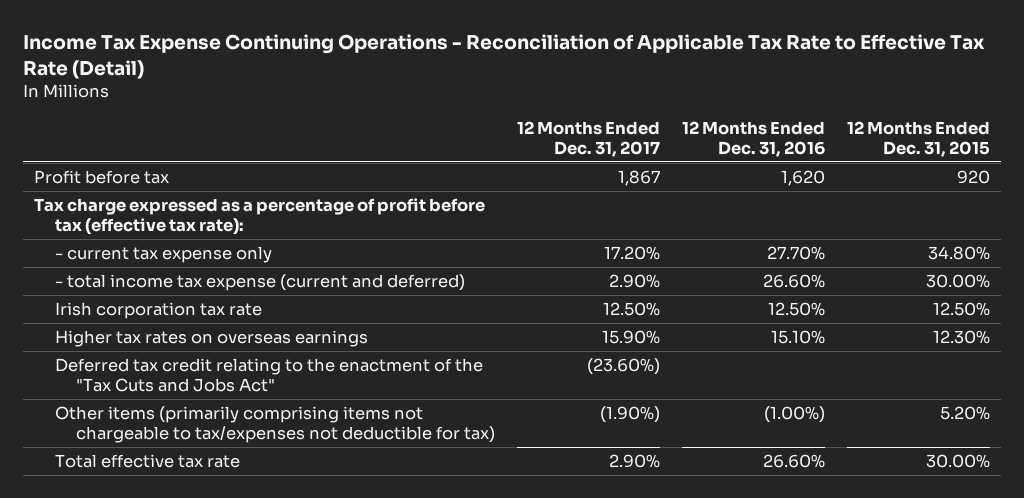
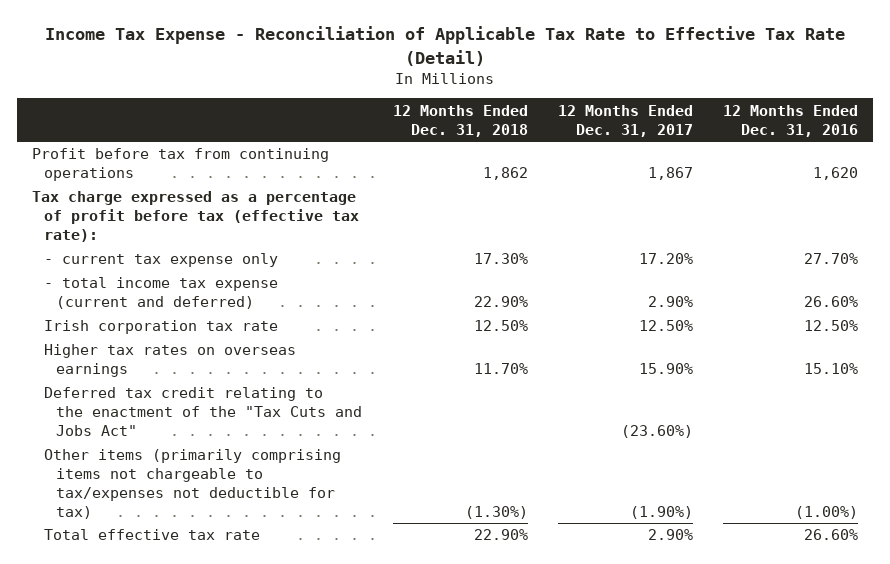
[23,33,986,79] Income Tax Expense Continuing Operations - Reconciliation of Applicable Tax Rate to Effective Tax Rate (Detail) -> [45,26,846,66] Income Tax Expense - Reconciliation of Applicable Tax Rate to Effective Tax Rate (Detail)
[846,121,990,157] 12 Months Ended Dec. 31, 2015 -> none
none -> [392,104,528,137] 12 Months Ended Dec. 31, 2018
[34,170,170,185] Profit before tax -> [32,148,330,182] Profit before tax from continuing operations

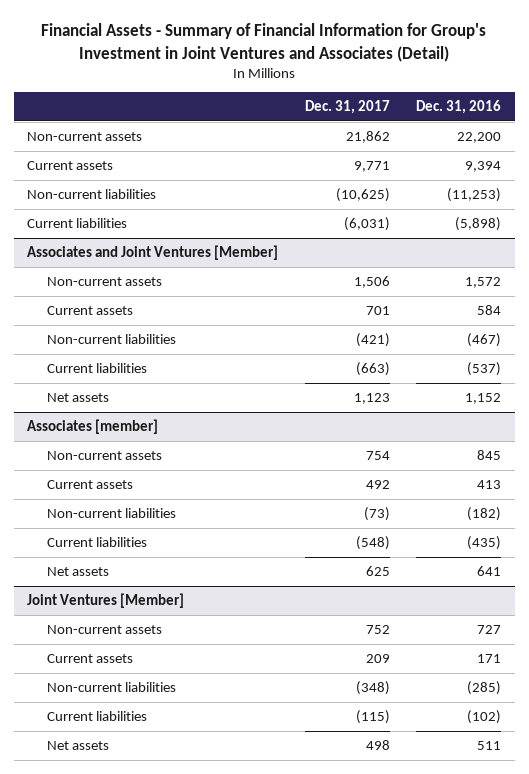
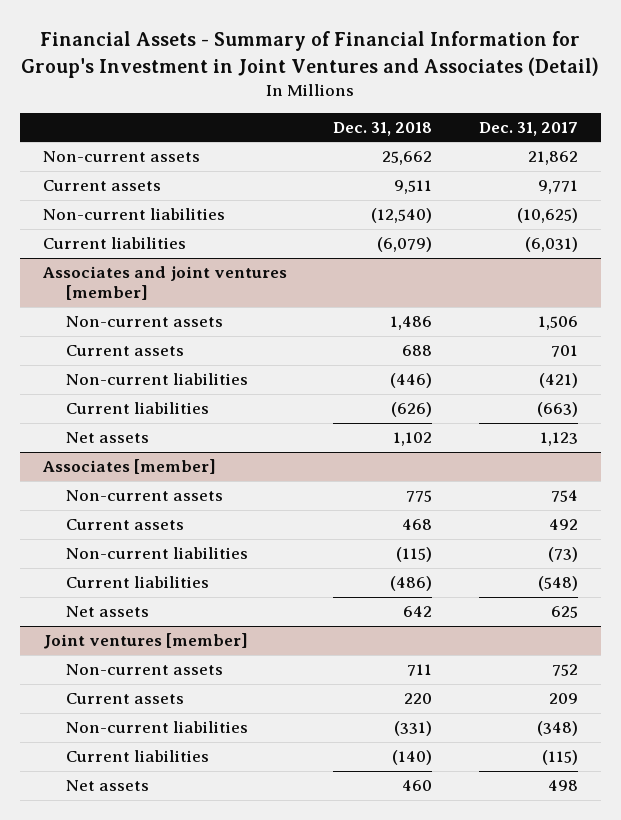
[416,100,502,115] Dec. 31, 2016 -> none
none -> [333,121,433,136] Dec. 31, 2018
[27,244,279,260] Associates and Joint Ventures [Member] -> [41,266,287,301] Associates and joint ventures [member]
[27,592,185,608] Joint Ventures [Member] -> [42,633,248,650] Joint ventures [member]

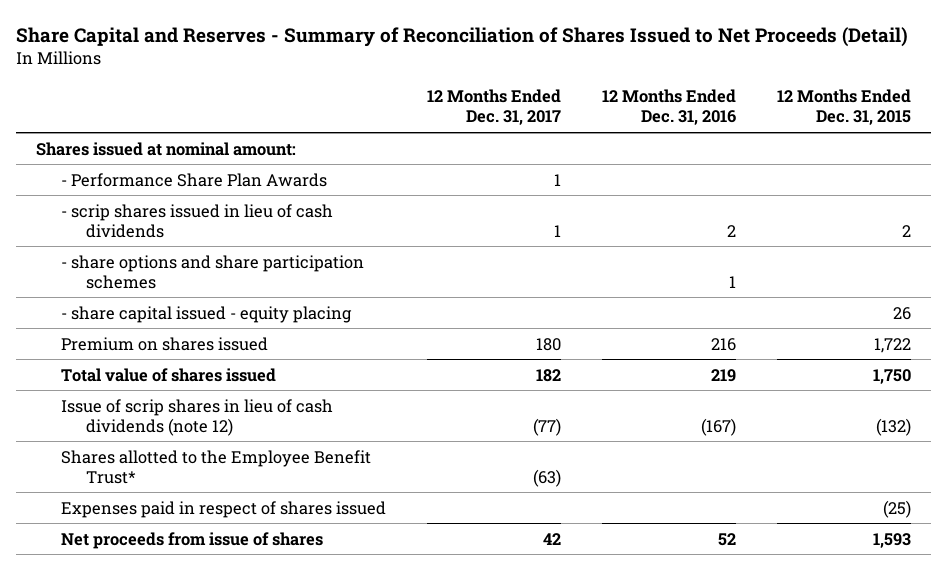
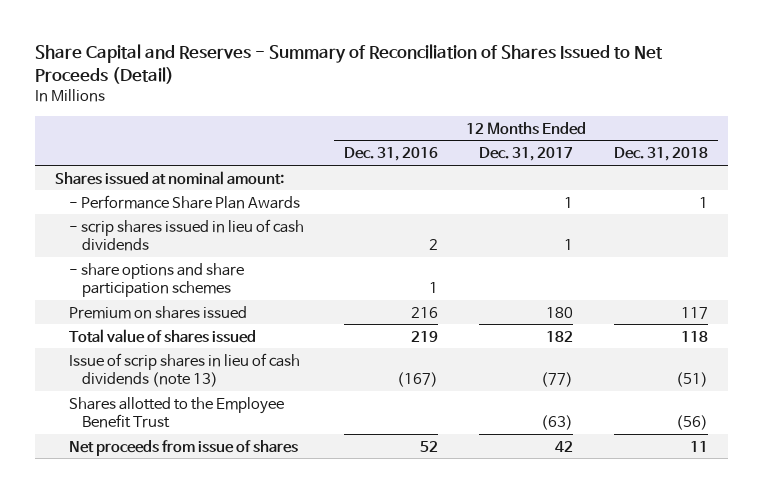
[776,89,911,126] 12 Months Ended Dec. 31, 2015 -> none
none -> [613,147,708,162] Dec. 31, 2018
[60,305,352,323] - share capital issued - equity placing -> none
[60,500,386,518] Expenses paid in respect of shares issued -> none
[60,398,333,436] Issue of scrip shares in lieu of cash dividends (note 12) -> [68,352,300,387] Issue of scrip shares in lieu of cash dividends (note 13)
[60,449,371,484] Shares allotted to the Employee Benefit Trust* -> [68,396,284,428] Shares allotted to the Employee Benefit Trust

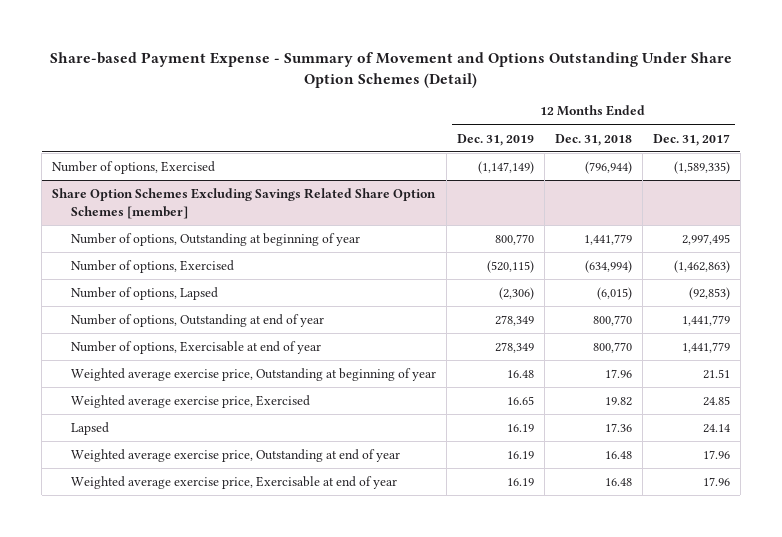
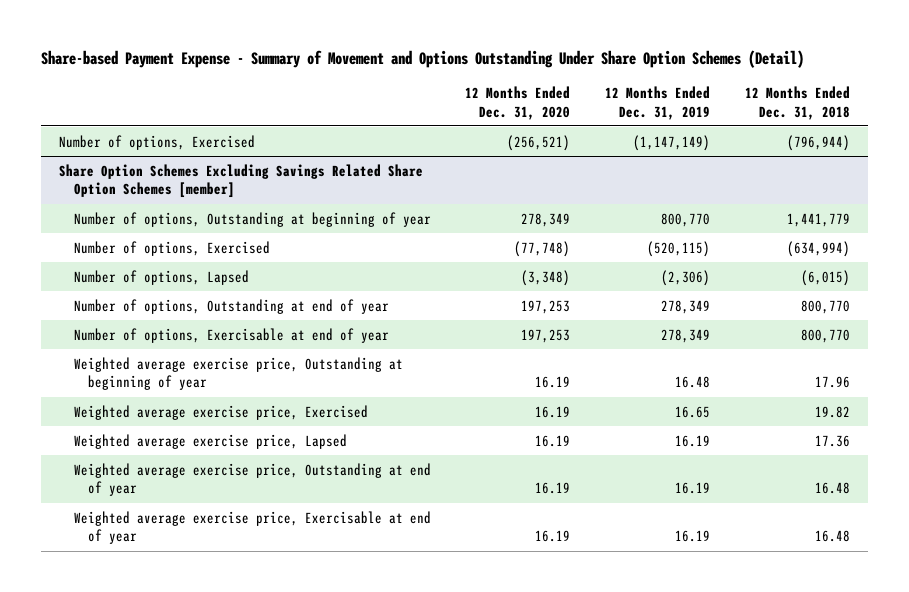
[652,133,730,146] Dec. 31, 2017 -> none
none -> [465,85,571,120] 12 Months Ended Dec. 31, 2020
[70,421,109,435] Lapsed -> [73,433,347,449] Weighted average exercise price, Lapsed

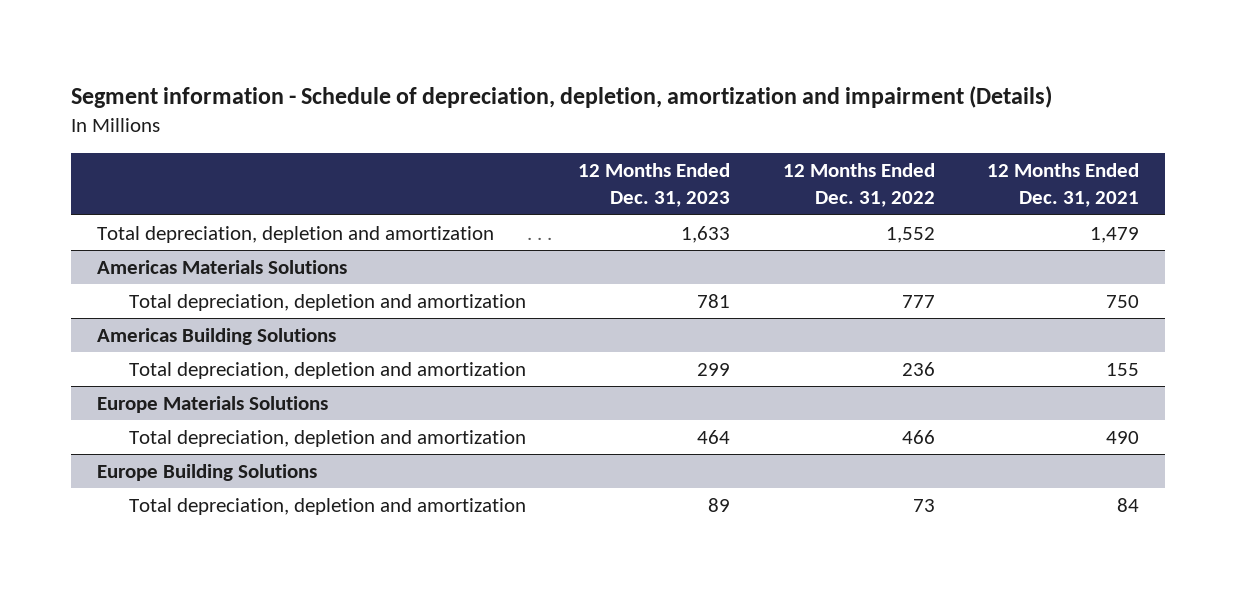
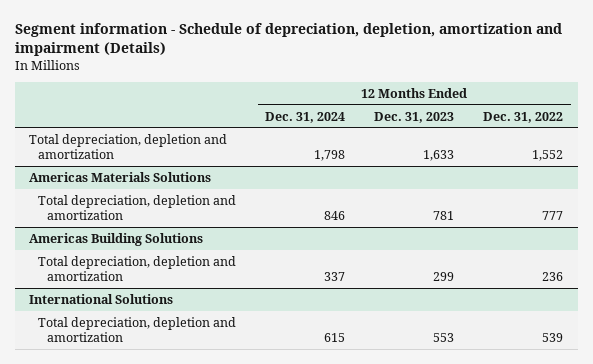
[986,163,1139,208] 12 Months Ended Dec. 31, 2021 -> none
none -> [265,111,346,123] Dec. 31, 2024
[97,396,329,414] Europe Materials Solutions -> none
[97,464,318,482] Europe Building Solutions -> none
[128,498,526,516] Total depreciation, depletion and amortization -> none
none -> [29,293,174,304] International Solutions
[697,430,731,445] 464 -> [433,332,455,342] 553
[901,430,935,445] 466 -> [542,332,564,342] 539

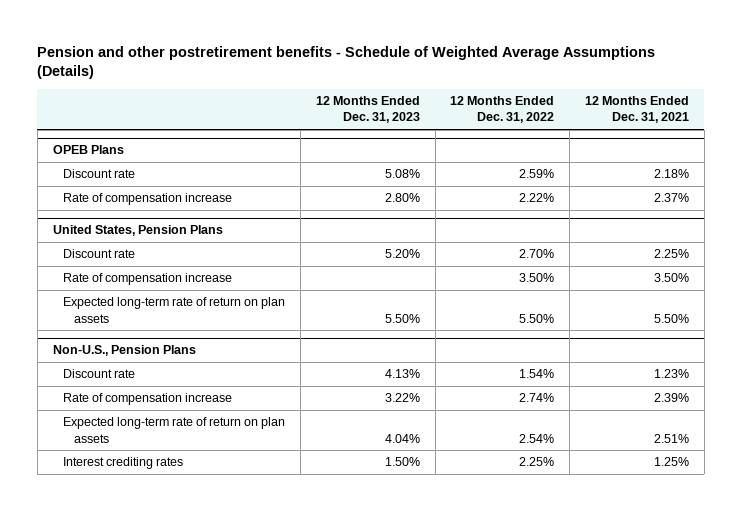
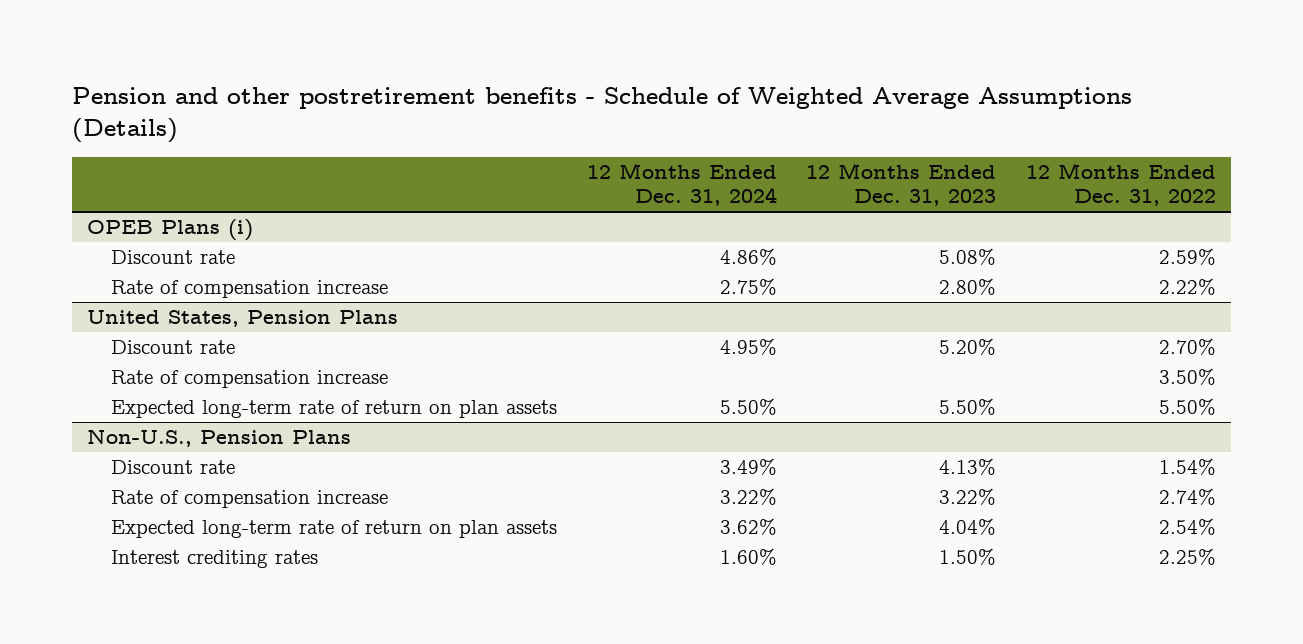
[584,96,689,124] 12 Months Ended Dec. 31, 2021 -> none
none -> [586,162,777,207] 12 Months Ended Dec. 31, 2024
[52,145,124,155] OPEB Plans -> [86,219,253,242] OPEB Plans (i)

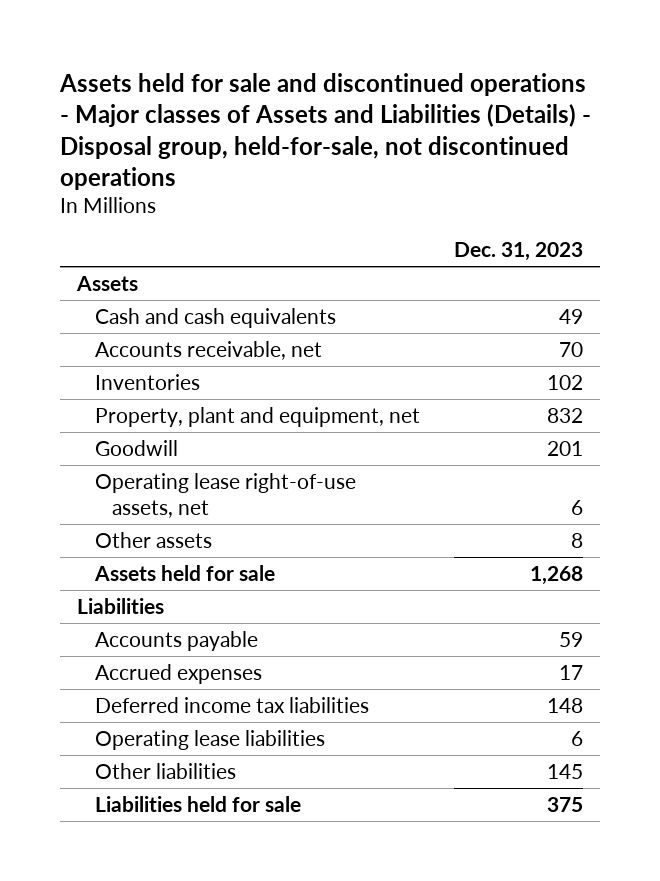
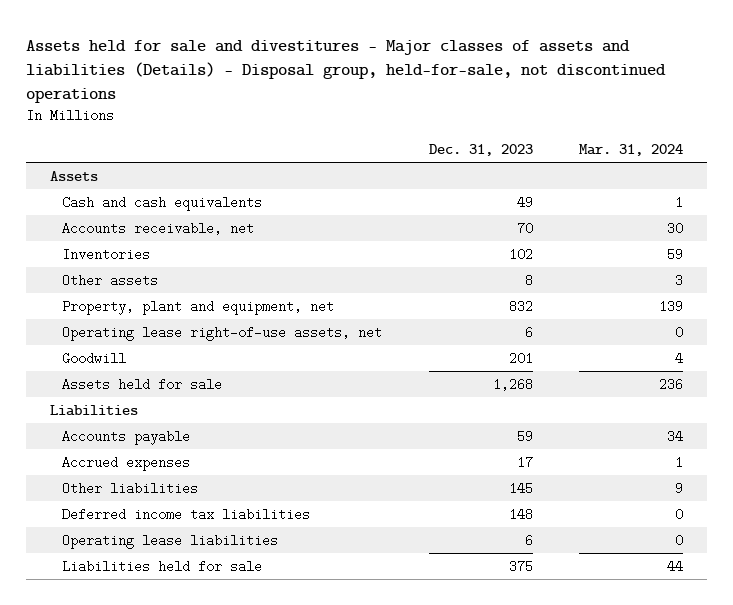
[59,72,592,191] Assets held for sale and discontinued operations - Major classes of Assets and Liabilities (Details) - Disposal group, held-for-sale, not discontinued operations -> [26,39,667,104] Assets held for sale and divestitures - Major classes of assets and liabilities (Details) - Disposal group, held-for-sale, not discontinued operations
none -> [579,143,684,156] Mar. 31, 2024
[94,531,212,548] Other assets -> [61,273,158,287] Other assets
[94,439,178,456] Goodwill -> [61,351,126,365] Goodwill
[94,762,236,779] Other liabilities -> [61,481,198,495] Other liabilities

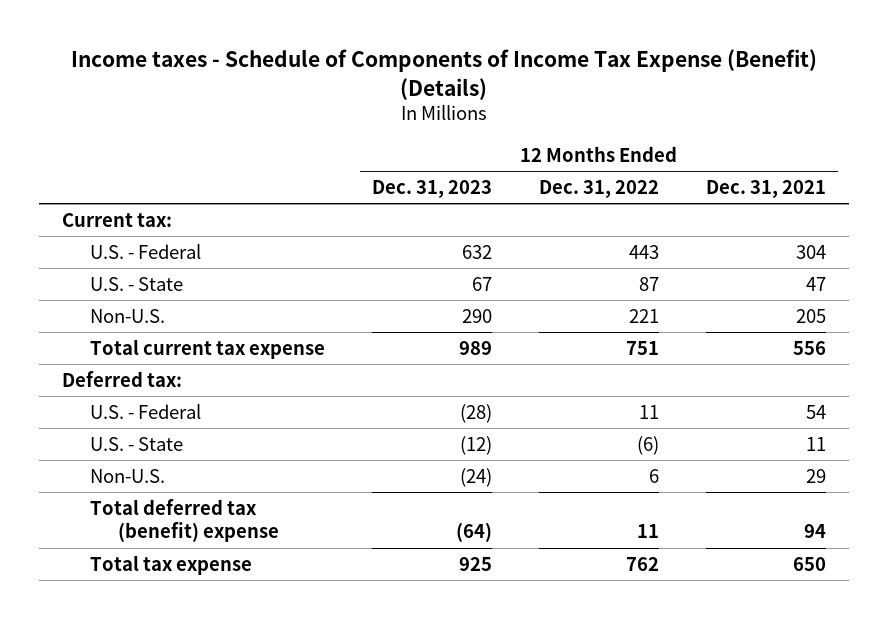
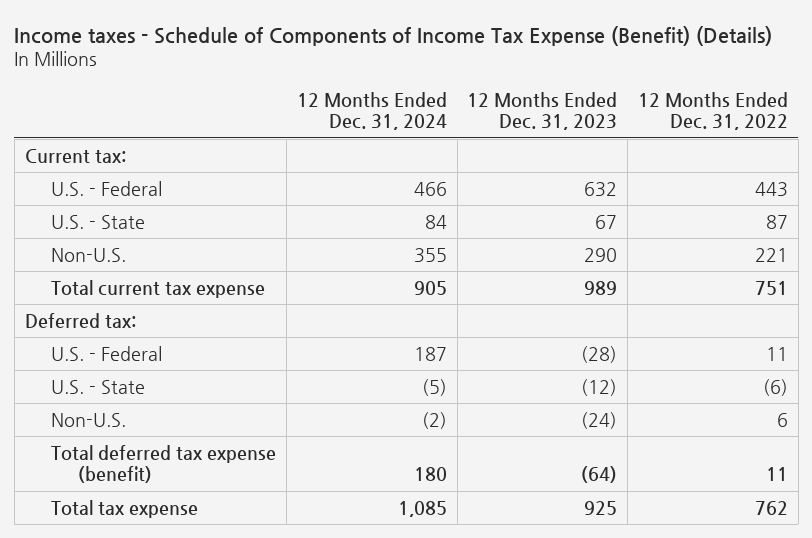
[705,179,826,198] Dec. 31, 2021 -> none
none -> [296,91,447,131] 12 Months Ended Dec. 31, 2024
[90,498,280,543] Total deferred tax (benefit) expense -> [51,444,277,484] Total deferred tax expense (benefit)

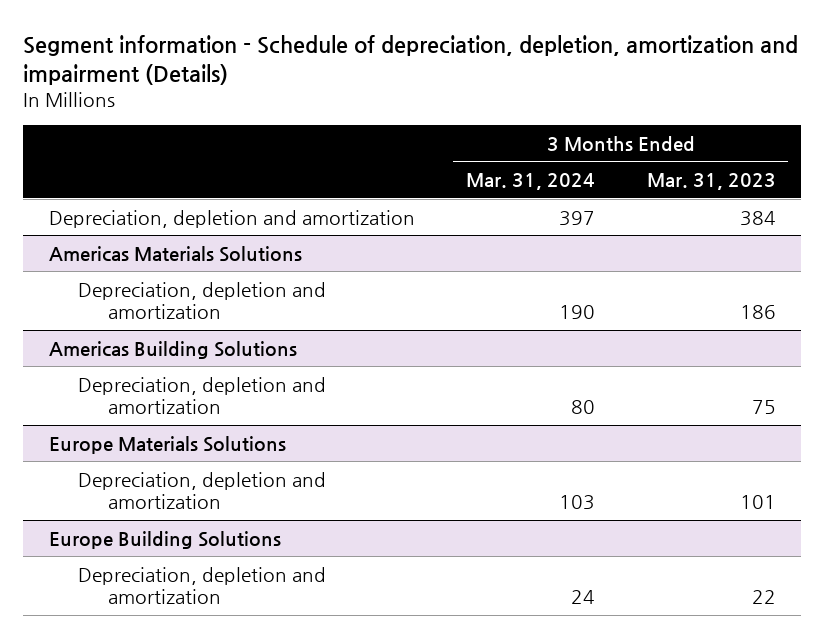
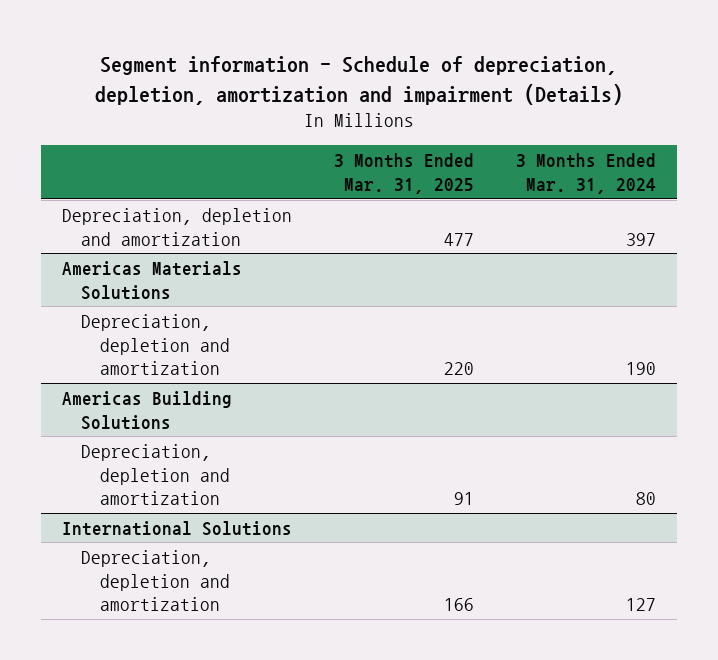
[646,173,776,191] Mar. 31, 2023 -> none
none -> [334,153,475,195] 3 Months Ended Mar. 31, 2025
[48,435,286,454] Europe Materials Solutions -> none
[48,530,281,549] Europe Building Solutions -> none
[78,566,327,605] Depreciation, depletion and amortization -> none
none -> [62,520,293,536] International Solutions
[559,495,596,511] 103 -> [626,598,657,612] 127

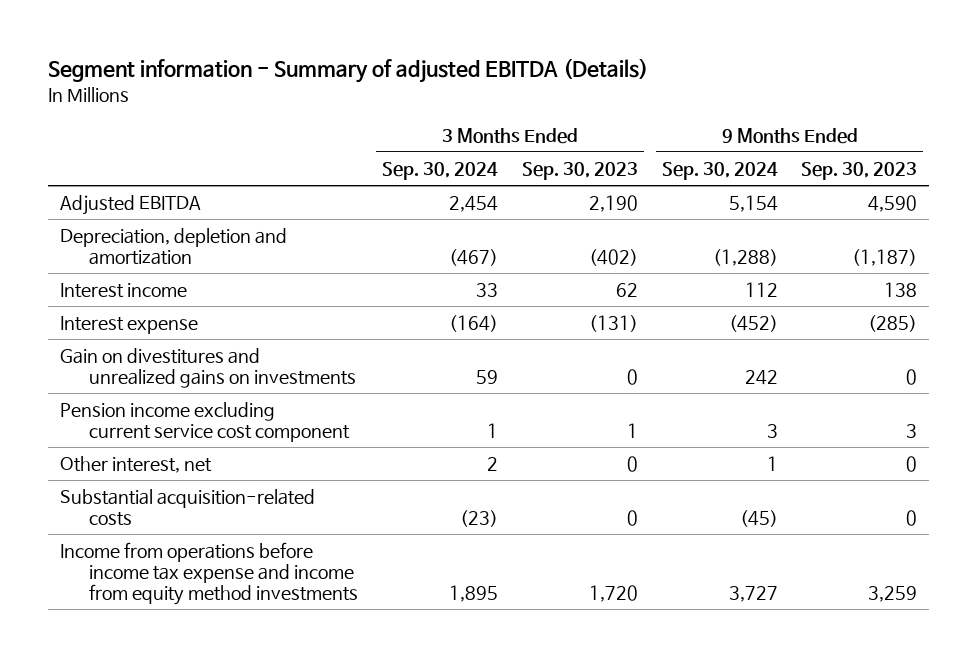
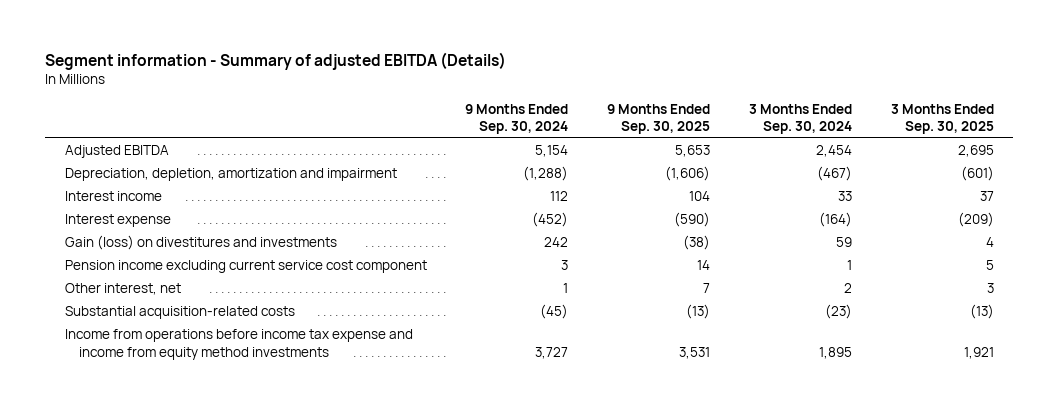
[521,162,638,181] Sep. 30, 2023 -> none
[801,162,918,181] Sep. 30, 2023 -> none
none -> [607,103,711,135] 9 Months Ended Sep. 30, 2025
none -> [890,103,994,135] 3 Months Ended Sep. 30, 2025
[59,228,287,266] Depreciation, depletion and amortization -> [64,168,397,182] Depreciation, depletion, amortization and impairment
[59,348,356,389] Gain on divestitures and unrealized gains on investments -> [64,235,337,251] Gain (loss) on divestitures and investments

